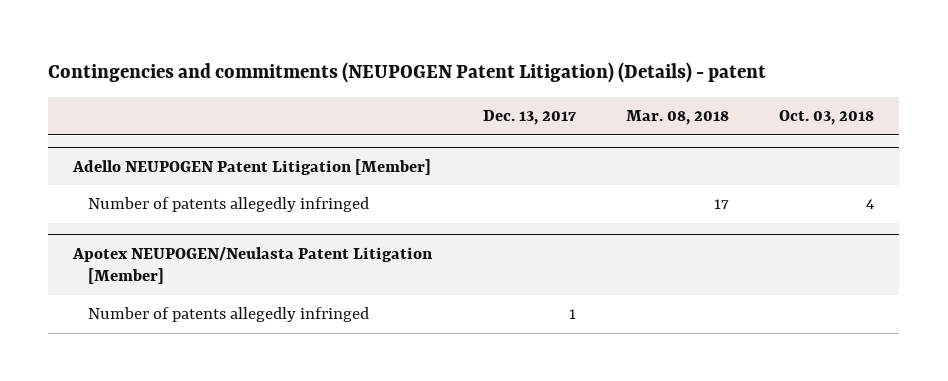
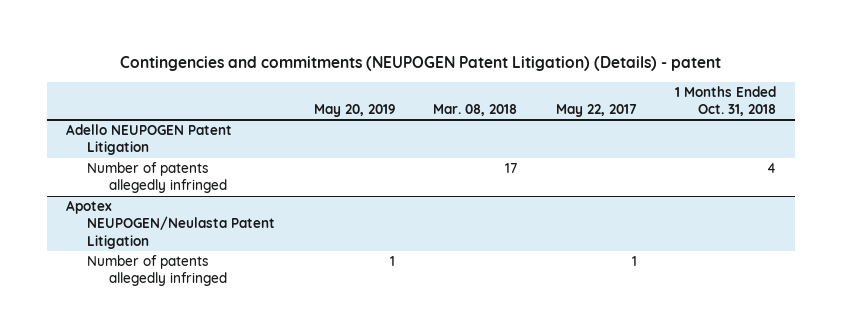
[482,110,576,126] Dec. 13, 2017 -> none
[779,110,875,126] Oct. 03, 2018 -> none
none -> [313,103,395,117] May 20, 2019
none -> [555,103,637,117] May 22, 2017
none -> [674,85,776,116] 1 Months Ended Oct. 31, 2018
[72,158,432,175] Adello NEUPOGEN Patent Litigation [Member] -> [65,124,232,156] Adello NEUPOGEN Patent Litigation
[72,246,434,285] Apotex NEUPOGEN/Neulasta Patent Litigation [Member] -> [65,200,276,249] Apotex NEUPOGEN/Neulasta Patent Litigation

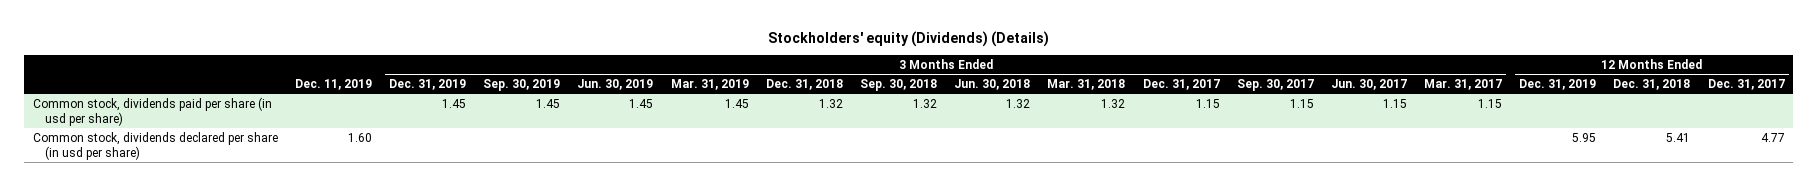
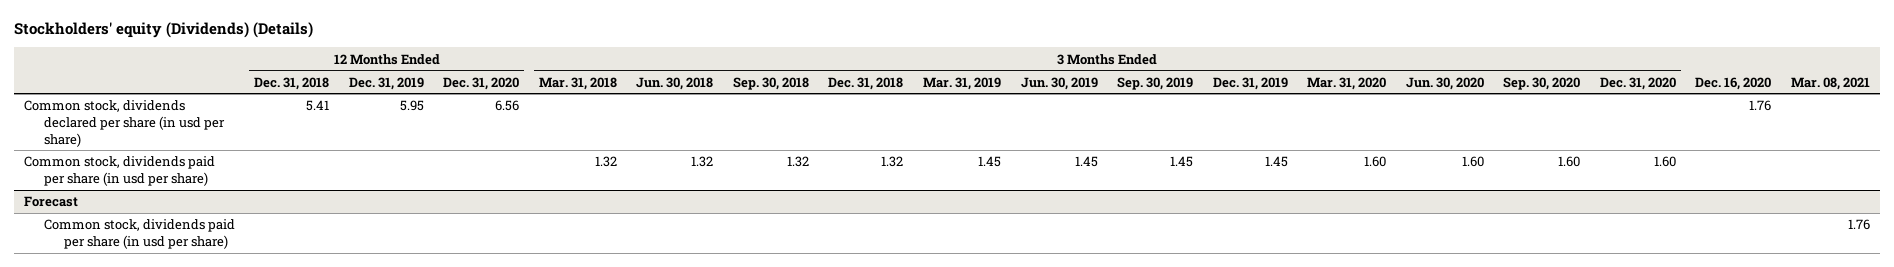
[294,79,372,91] Dec. 11, 2019 -> none
[1142,79,1220,91] Dec. 31, 2017 -> none
[1236,79,1314,92] Sep. 30, 2017 -> none
[1330,79,1407,91] Jun. 30, 2017 -> none
[1424,79,1503,91] Mar. 31, 2017 -> none
[1707,79,1785,91] Dec. 31, 2017 -> none
none -> [443,76,520,90] Dec. 31, 2020
none -> [1307,76,1387,90] Mar. 31, 2020
none -> [1405,76,1484,90] Jun. 30, 2020
none -> [1503,76,1581,90] Sep. 30, 2020
none -> [1599,76,1676,90] Dec. 31, 2020
none -> [1695,76,1772,90] Dec. 16, 2020
none -> [1790,76,1870,90] Mar. 08, 2021
[32,96,272,126] Common stock, dividends paid per share (in usd per share) -> [23,156,215,186] Common stock, dividends paid per share (in usd per share)
none -> [23,196,78,208] Forecast
none -> [43,219,235,249] Common stock, dividends paid per share (in usd per share)

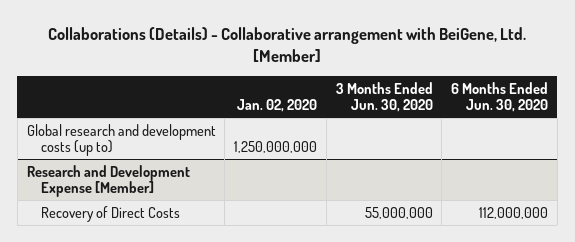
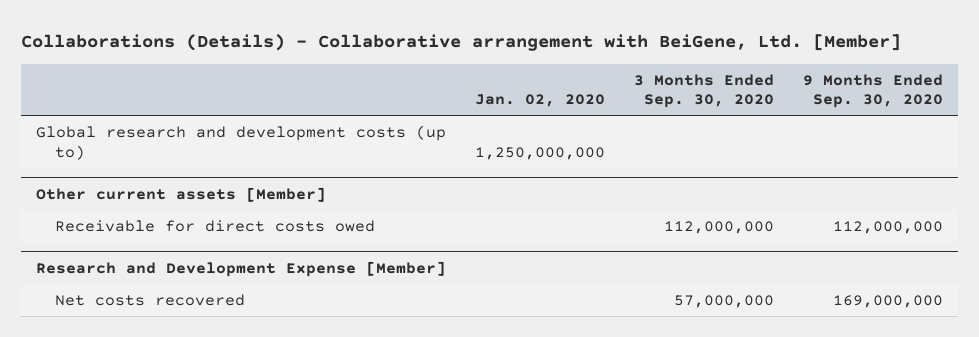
[335,81,433,113] 3 Months Ended Jun. 30, 2020 -> none
[451,81,549,113] 6 Months Ended Jun. 30, 2020 -> none
none -> [633,73,774,109] 3 Months Ended Sep. 30, 2020
none -> [802,73,943,109] 9 Months Ended Sep. 30, 2020
none -> [35,186,326,202] Other current assets [Member]
none -> [55,220,376,233] Receivable for direct costs owed
[40,205,180,222] Recovery of Direct Costs -> [55,294,246,307] Net costs recovered

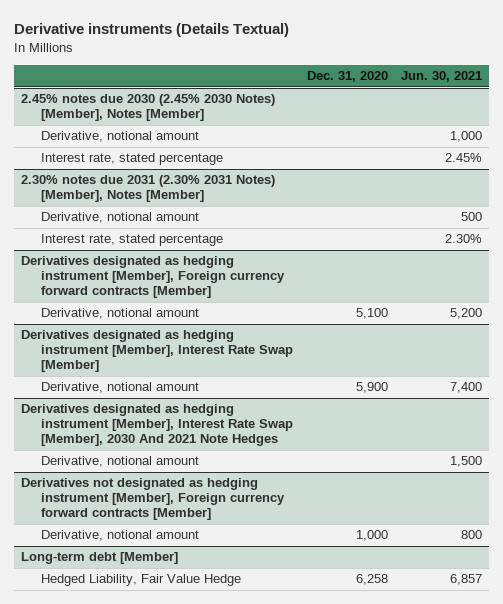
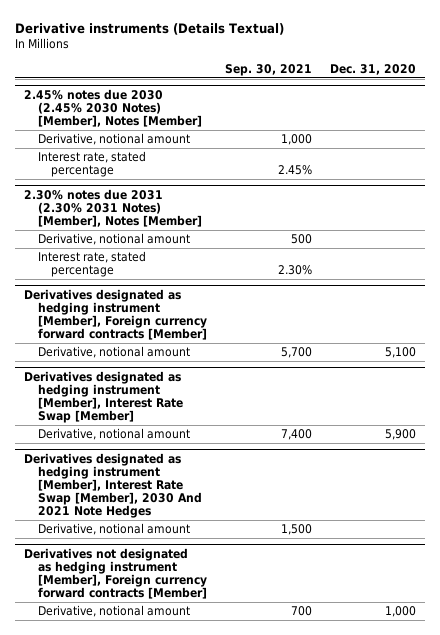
[401,71,483,83] Jun. 30, 2021 -> none
none -> [224,63,312,76] Sep. 30, 2021
[21,552,179,565] Long-term debt [Member] -> none
[41,574,242,587] Hedged Liability, Fair Value Hedge -> none

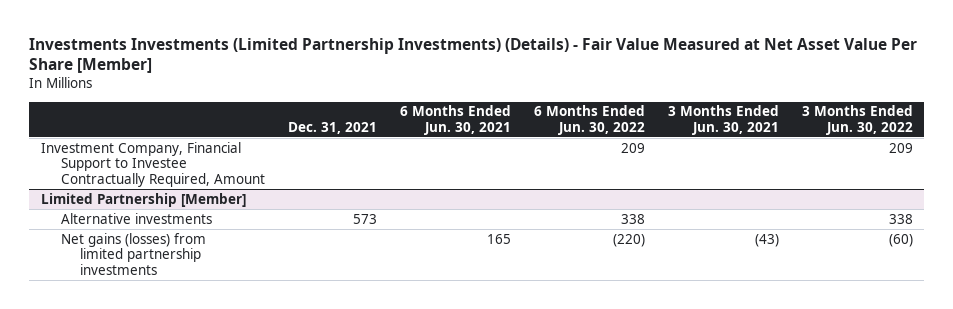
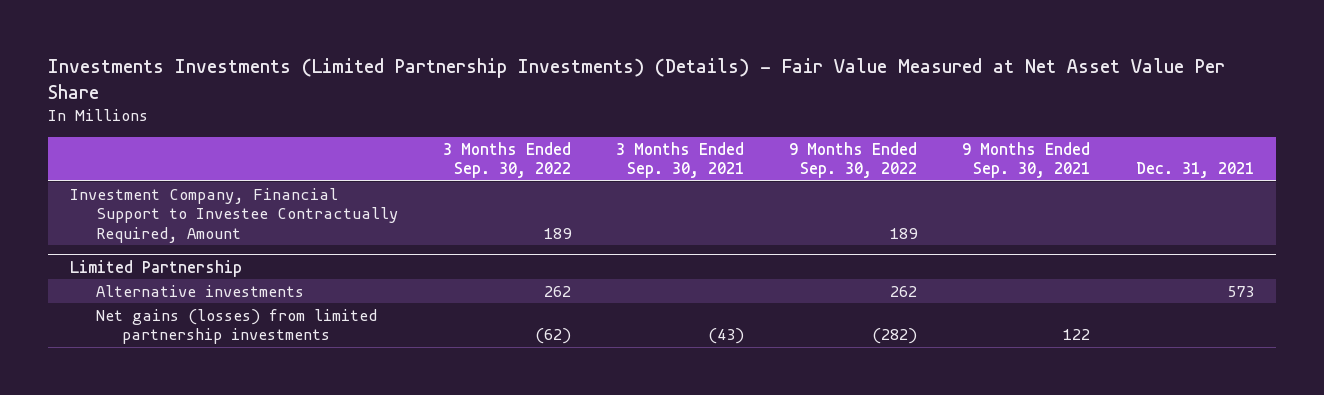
[29,37,918,74] Investments Investments (Limited Partnership Investments) (Details) - Fair Value Measured at Net Asset Value Per Share [Member] -> [47,58,1225,99] Investments Investments (Limited Partnership Investments) (Details) - Fair Value Measured at Net Asset Value Per Share
[399,105,511,135] 6 Months Ended Jun. 30, 2021 -> none
[533,105,645,135] 6 Months Ended Jun. 30, 2022 -> none
[667,105,779,135] 3 Months Ended Jun. 30, 2021 -> none
[801,105,913,135] 3 Months Ended Jun. 30, 2022 -> none
none -> [443,141,572,179] 3 Months Ended Sep. 30, 2022
none -> [616,141,745,179] 3 Months Ended Sep. 30, 2021
none -> [789,141,918,179] 9 Months Ended Sep. 30, 2022
none -> [962,141,1091,179] 9 Months Ended Sep. 30, 2021
[40,192,246,207] Limited Partnership [Member] -> [70,259,243,277] Limited Partnership

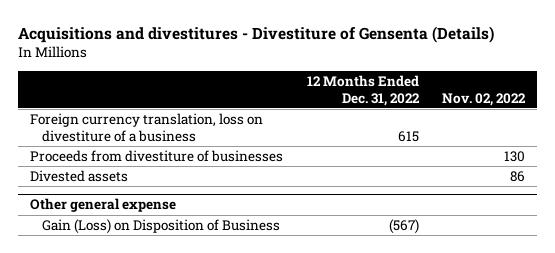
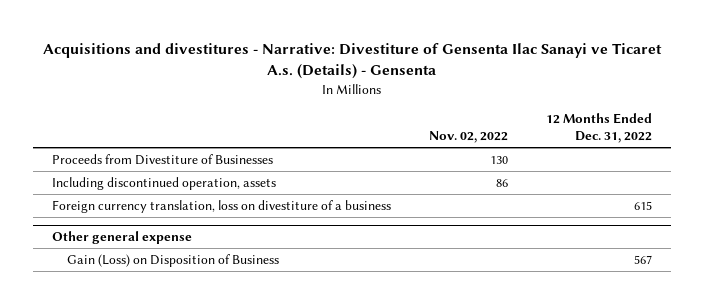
[18,26,495,44] Acquisitions and divestitures - Divestiture of Gensenta (Details) -> [43,43,663,80] Acquisitions and divestitures - Narrative: Divestiture of Gensenta Ilac Sanayi ve Ticaret A.s. (Details) - Gensenta
none -> [52,153,274,165] Proceeds from Divestiture of Businesses
none -> [52,176,277,190] Including discontinued operation, assets
[30,149,284,162] Proceeds from divestiture of businesses -> none
[30,169,129,182] Divested assets -> none
[388,218,419,234] (567) -> [633,254,652,264] 567

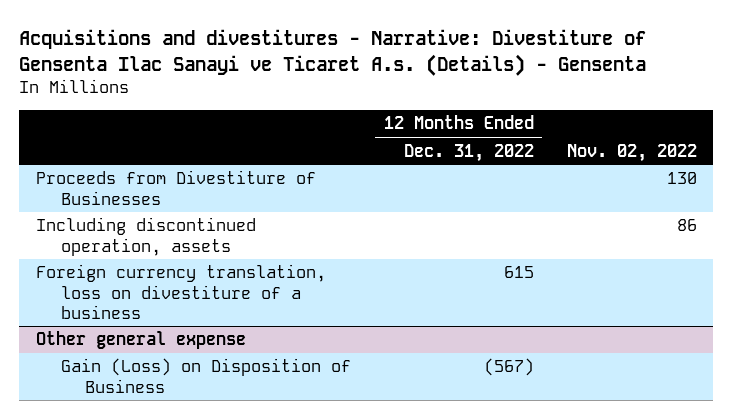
[633,254,652,264] 567 -> [483,358,534,377] (567)

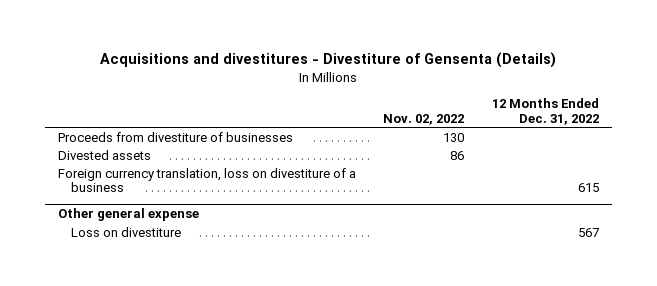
[19,29,647,76] Acquisitions and divestitures - Narrative: Divestiture of Gensenta Ilac Sanayi ve Ticaret A.s. (Details) - Gensenta -> [100,52,557,69] Acquisitions and divestitures - Divestiture of Gensenta (Details)
[35,170,316,205] Proceeds from Divestiture of Businesses -> [58,131,294,142] Proceeds from divestiture of businesses
[35,217,256,256] Including discontinued operation, assets -> [58,149,152,160] Divested assets
[60,358,351,393] Gain (Loss) on Disposition of Business -> [71,226,182,237] Loss on divestiture
[483,358,534,377] (567) -> [577,227,599,237] 567

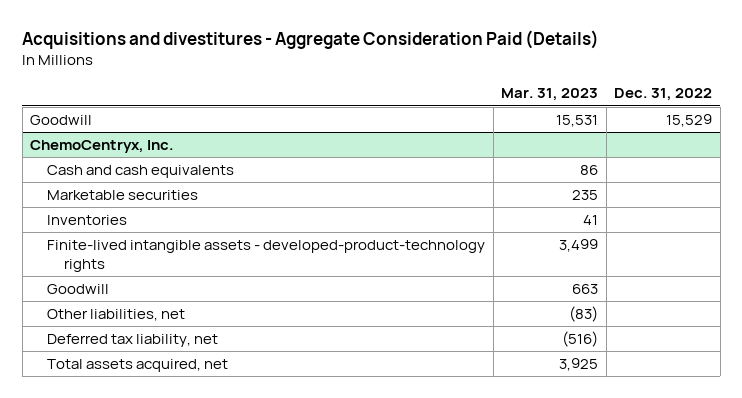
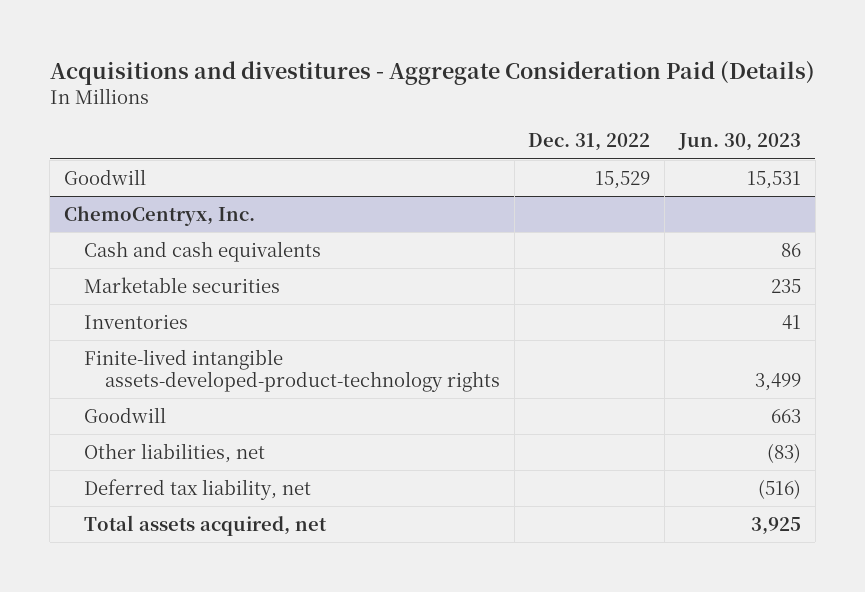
[501,88,599,102] Mar. 31, 2023 -> none
none -> [677,133,801,152] Jun. 30, 2023
[47,240,486,273] Finite-lived intangible assets - developed-product-technology rights -> [84,348,501,392] Finite-lived intangible assets-developed-product-technology rights

